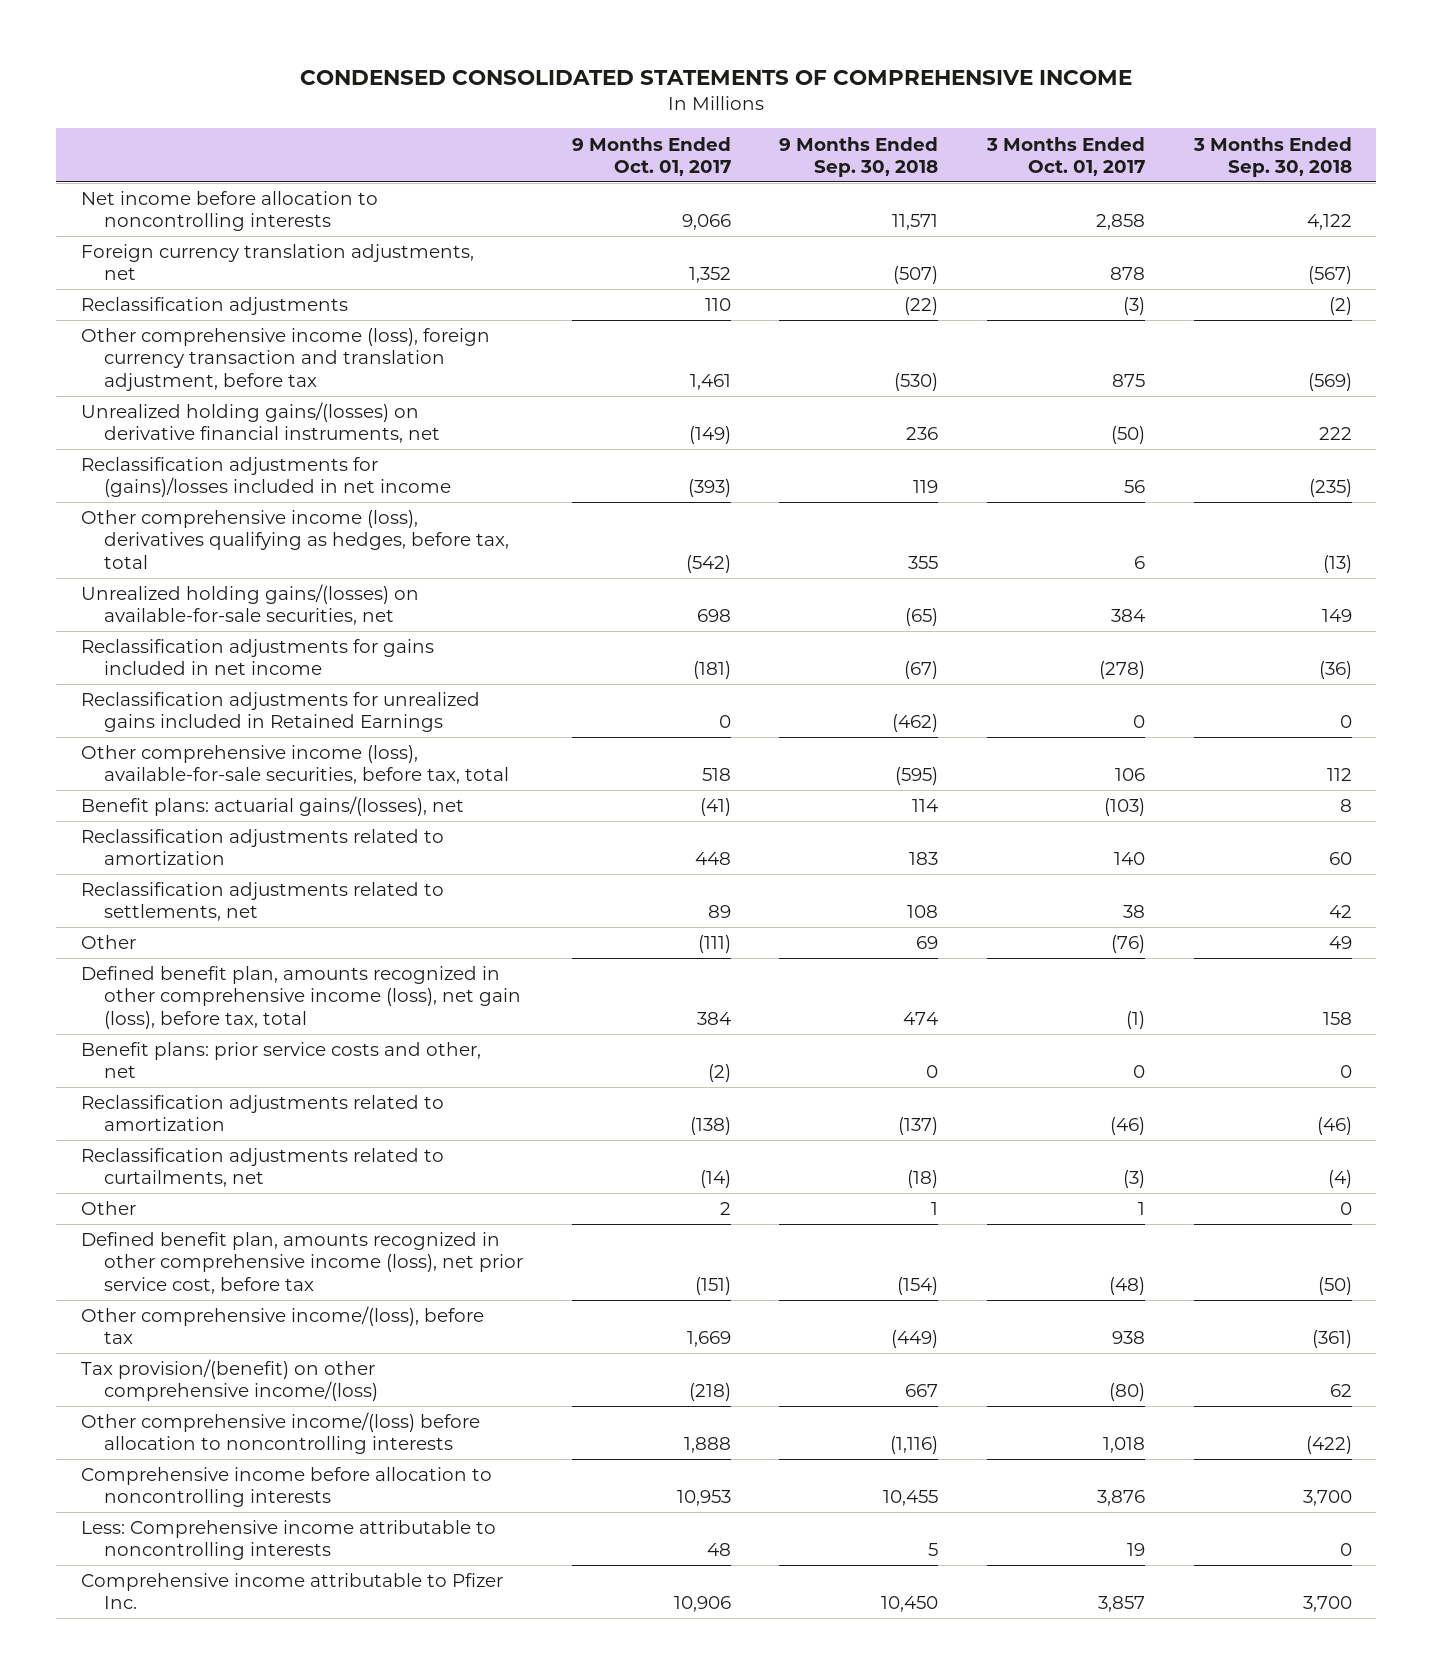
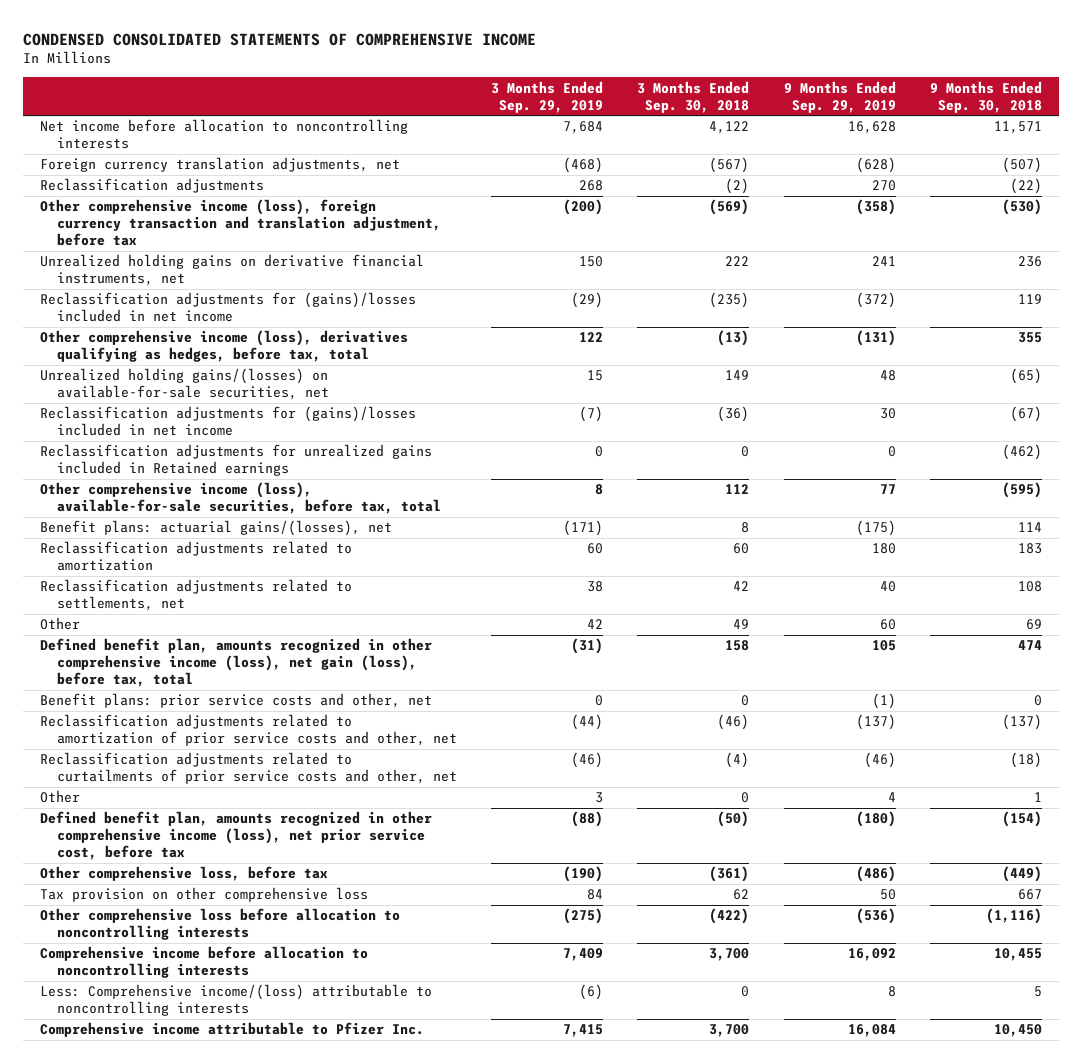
[571,136,731,176] 9 Months Ended Oct. 01, 2017 -> none
[986,136,1146,176] 3 Months Ended Oct. 01, 2017 -> none
none -> [491,80,604,113] 3 Months Ended Sep. 29, 2019
none -> [783,80,896,113] 9 Months Ended Sep. 29, 2019
[80,402,440,444] Unrealized holding gains/(losses) on derivative financial instruments, net -> [40,254,425,287] Unrealized holding gains on derivative financial instruments, net
[80,639,434,676] Reclassification adjustments for gains included in net income -> [40,406,417,437] Reclassification adjustments for (gains)/losses included in net income
[80,692,480,733] Reclassification adjustments for unrealized gains included in Retained Earnings -> [40,444,433,477] Reclassification adjustments for unrealized gains included in Retained earnings
[80,1095,444,1132] Reclassification adjustments related to amortization -> [40,714,457,747] Reclassification adjustments related to amortization of prior service costs and other, net
[80,1148,444,1188] Reclassification adjustments related to curtailments, net -> [40,752,457,785] Reclassification adjustments related to curtailments of prior service costs and other, net
[80,1306,484,1345] Other comprehensive income/(loss), before tax -> [40,866,329,882] Other comprehensive loss, before tax
[80,1359,378,1402] Tax provision/(benefit) on other comprehensive income/(loss) -> [40,887,369,903] Tax provision on other comprehensive loss
[80,1412,480,1455] Other comprehensive income/(loss) before allocation to noncontrolling interests -> [40,908,401,941] Other comprehensive loss before allocation to noncontrolling interests
[80,1520,496,1561] Less: Comprehensive income attributable to noncontrolling interests -> [40,984,433,1017] Less: Comprehensive income/(loss) attributable to noncontrolling interests

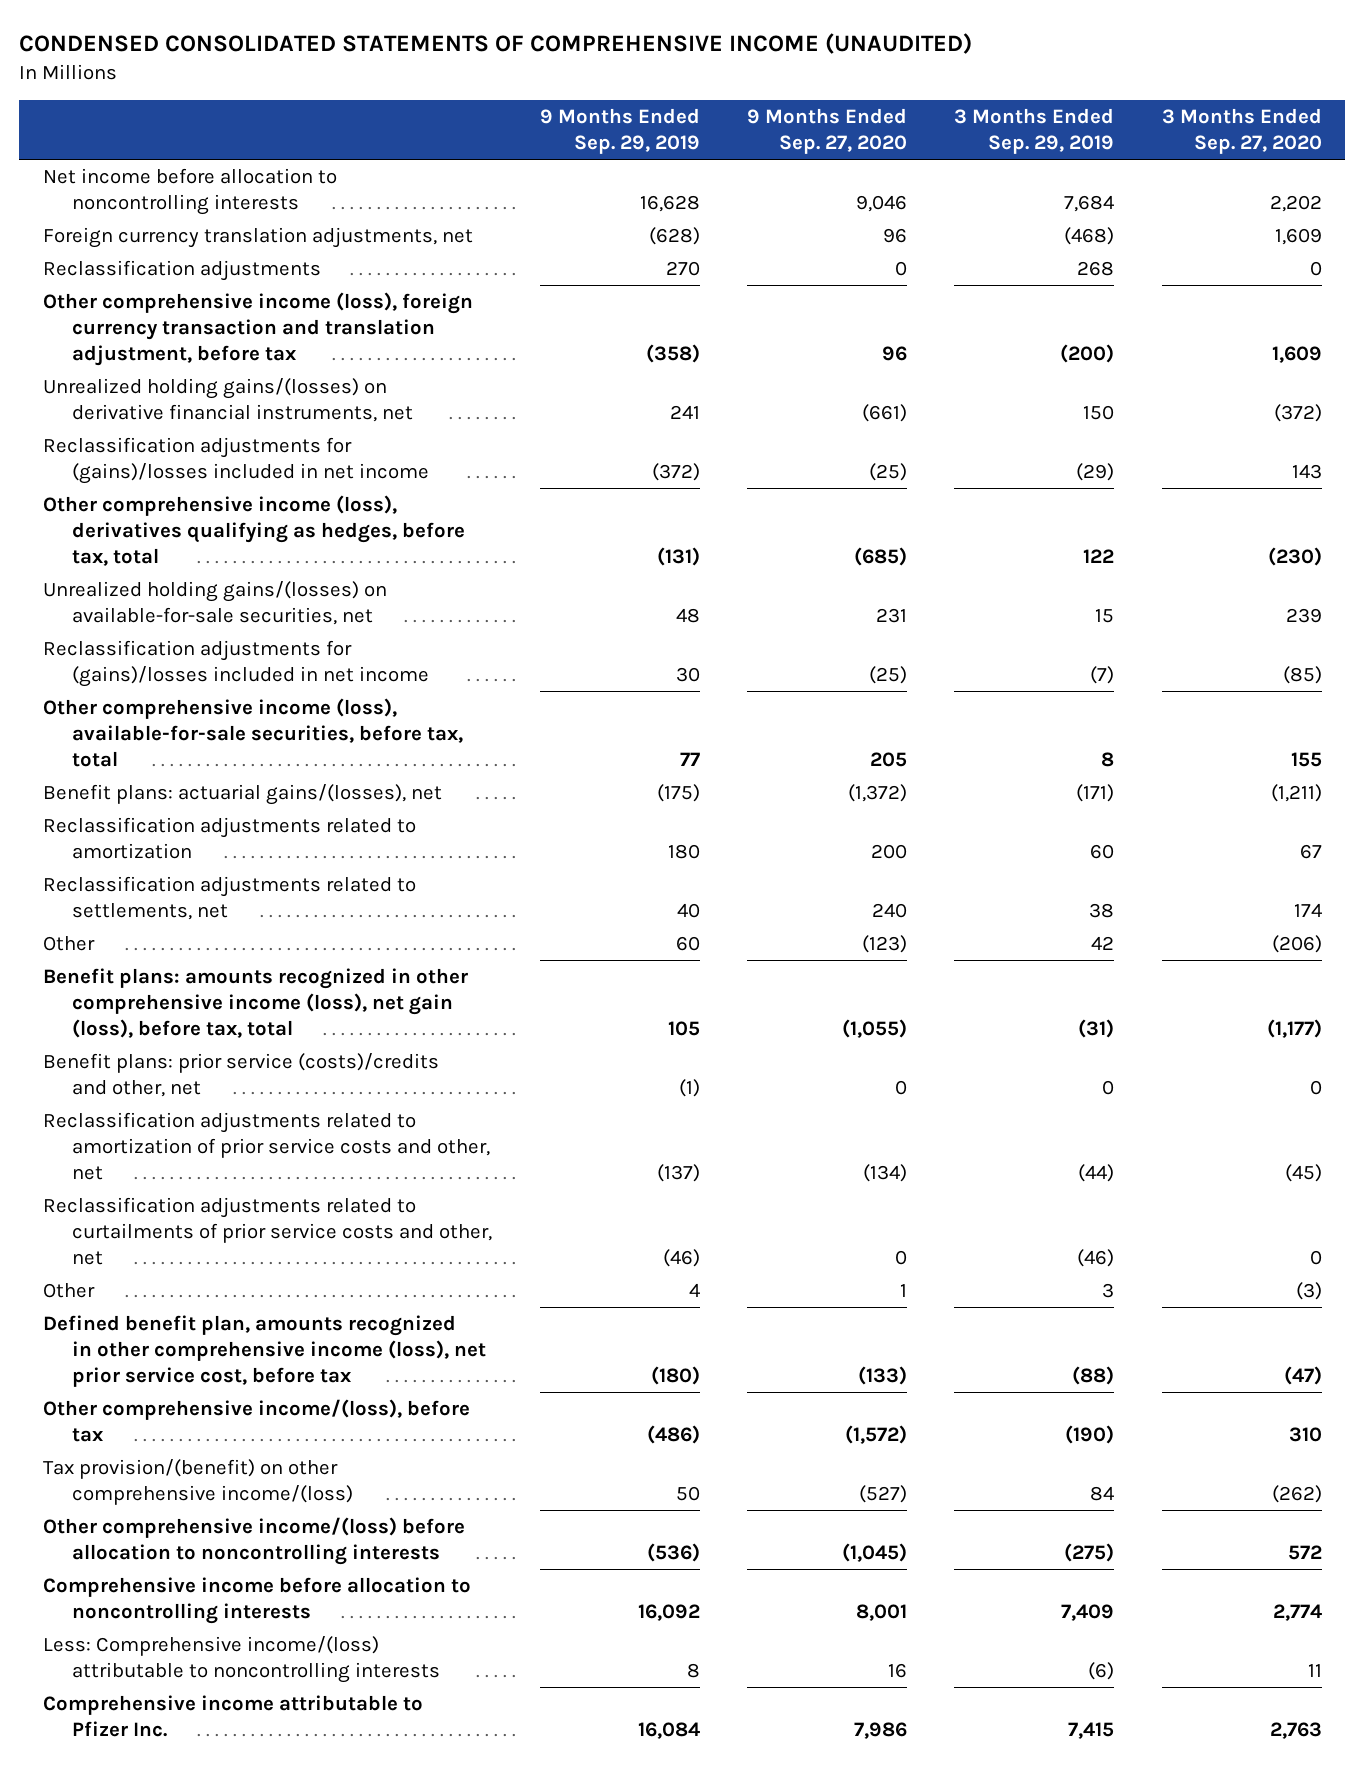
[23,32,537,46] CONDENSED CONSOLIDATED STATEMENTS OF COMPREHENSIVE INCOME -> [19,33,973,55] CONDENSED CONSOLIDATED STATEMENTS OF COMPREHENSIVE INCOME (UNAUDITED)
[637,80,750,113] 3 Months Ended Sep. 30, 2018 -> none
[930,80,1043,113] 9 Months Ended Sep. 30, 2018 -> none
none -> [746,107,907,154] 9 Months Ended Sep. 27, 2020
none -> [1161,107,1322,154] 3 Months Ended Sep. 27, 2020
[40,254,425,287] Unrealized holding gains on derivative financial instruments, net -> [42,378,414,423] Unrealized holding gains/(losses) on derivative financial instruments, net
[40,444,433,477] Reclassification adjustments for unrealized gains included in Retained earnings -> none
[40,638,433,688] Defined benefit plan, amounts recognized in other comprehensive income (loss), net gain (loss), before tax, total -> [42,968,468,1039] Benefit plans: amounts recognized in other comprehensive income (loss), net gain (loss), before tax, total
[40,693,433,709] Benefit plans: prior service costs and other, net -> [42,1053,439,1098] Benefit plans: prior service (costs)/credits and other, net
[40,866,329,882] Other comprehensive loss, before tax -> [42,1399,470,1443] Other comprehensive income/(loss), before tax
[40,887,369,903] Tax provision on other comprehensive loss -> [42,1459,354,1506] Tax provision/(benefit) on other comprehensive income/(loss)
[40,908,401,941] Other comprehensive loss before allocation to noncontrolling interests -> [42,1517,465,1566] Other comprehensive income/(loss) before allocation to noncontrolling interests

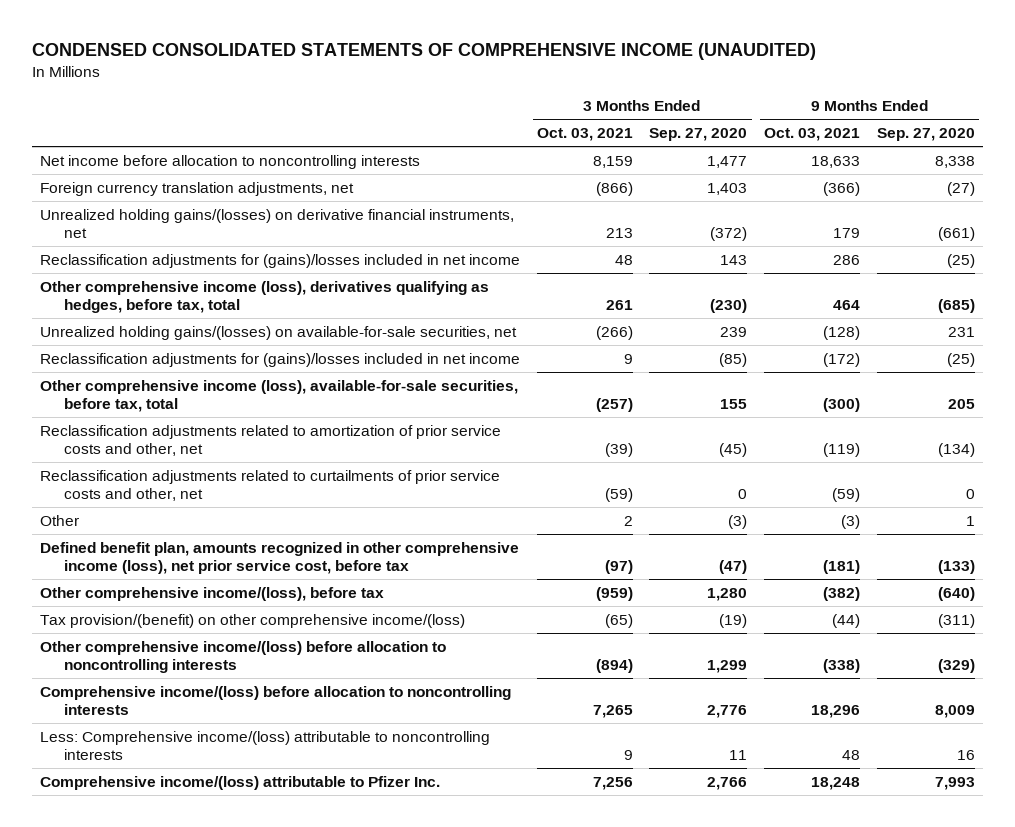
[539,107,700,154] 9 Months Ended Sep. 29, 2019 -> none
[954,107,1115,154] 3 Months Ended Sep. 29, 2019 -> none
none -> [536,128,633,142] Oct. 03, 2021
none -> [764,128,861,142] Oct. 03, 2021
[42,260,321,282] Reclassification adjustments -> none
[42,292,473,367] Other comprehensive income (loss), foreign currency transaction and translation adjustment, before tax -> none
[855,195,907,213] 9,046 -> [934,155,975,168] 8,338
[1269,195,1322,213] 2,202 -> [707,155,748,168] 1,477
[882,228,907,244] 96 -> [946,181,975,196] (27)
[1274,228,1322,246] 1,609 -> [707,182,748,195] 1,403
[42,784,442,806] Benefit plans: actuarial gains/(losses), net -> none
[42,817,416,860] Reclassification adjustments related to amortization -> none
[42,876,416,921] Reclassification adjustments related to settlements, net -> none
[42,936,95,952] Other -> none
[42,968,468,1039] Benefit plans: amounts recognized in other comprehensive income (loss), net gain (loss), before tax, total -> none
[42,1053,439,1098] Benefit plans: prior service (costs)/credits and other, net -> none
[844,1425,907,1445] (1,572) -> [937,586,975,601] (640)
[1288,1427,1322,1443] 310 -> [707,587,748,601] 1,280
[858,1485,907,1504] (527) -> [937,613,975,628] (311)
[1271,1485,1322,1504] (262) -> [719,613,748,628] (19)
[841,1543,907,1563] (1,045) -> [937,658,975,673] (329)
[1287,1545,1322,1561] 572 -> [707,659,748,673] 1,299
[42,1577,471,1625] Comprehensive income before allocation to noncontrolling interests -> [40,685,512,715] Comprehensive income/(loss) before allocation to noncontrolling interests
[855,1604,907,1622] 8,001 -> [934,704,975,718] 8,009
[1272,1604,1322,1622] 2,774 -> [707,704,748,718] 2,776
[42,1695,423,1738] Comprehensive income attributable to Pfizer Inc. -> [40,775,441,790] Comprehensive income/(loss) attributable to Pfizer Inc.
[853,1722,907,1740] 7,986 -> [934,776,975,790] 7,993
[1269,1722,1322,1740] 2,763 -> [707,776,748,790] 2,766

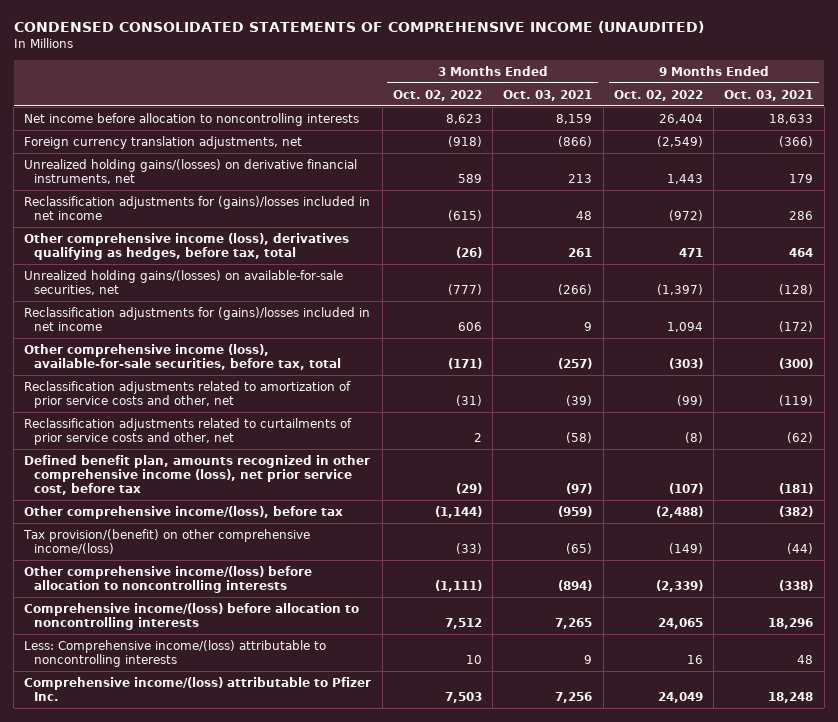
[649,128,748,142] Sep. 27, 2020 -> none
[876,128,975,142] Sep. 27, 2020 -> none
none -> [392,89,482,101] Oct. 02, 2022
none -> [613,89,703,101] Oct. 02, 2022
[40,514,80,526] Other -> none
[604,487,633,502] (59) -> [566,431,593,443] (58)
[832,487,861,502] (59) -> [787,431,814,443] (62)

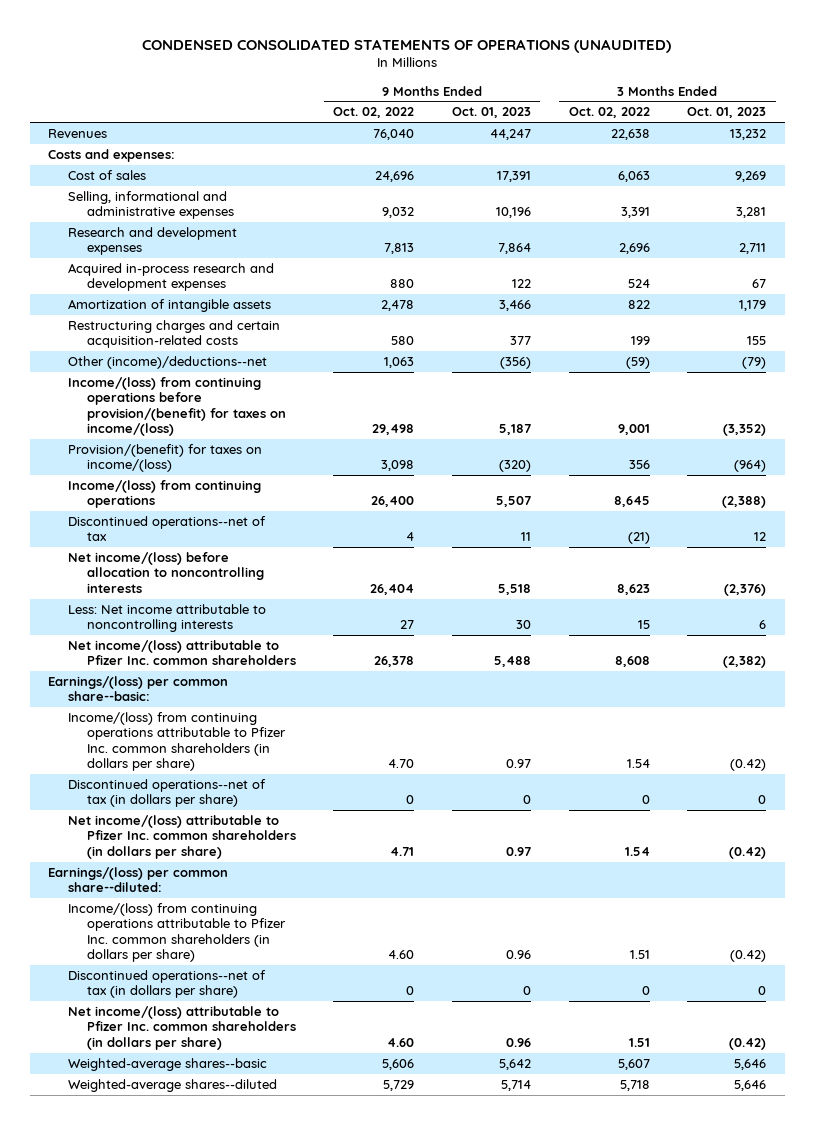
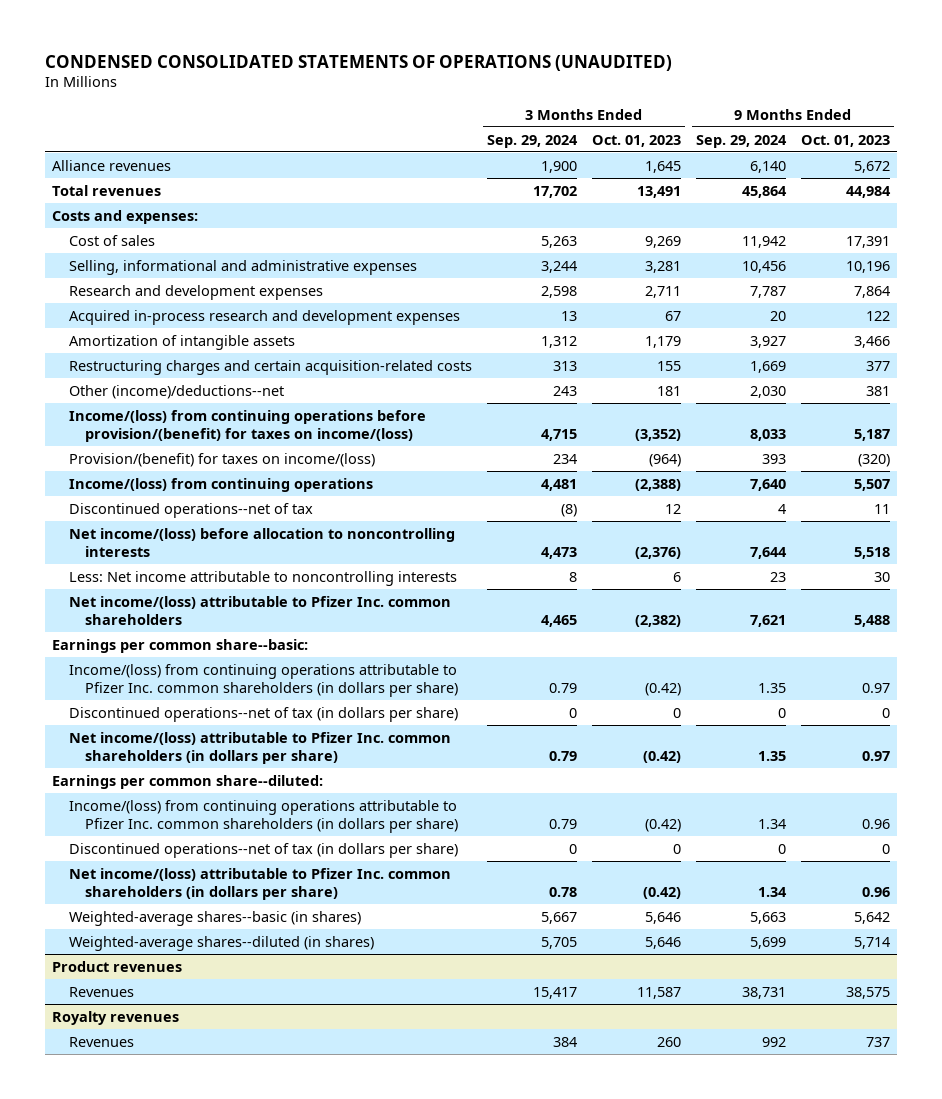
[333,107,415,119] Oct. 02, 2022 -> none
[568,107,650,119] Oct. 02, 2022 -> none
none -> [486,134,578,148] Sep. 29, 2024
none -> [695,134,787,148] Sep. 29, 2024
none -> [52,159,172,171] Alliance revenues
[48,129,108,139] Revenues -> [52,184,162,196] Total revenues
[489,129,531,141] 44,247 -> [845,185,891,198] 44,984
[730,129,767,141] 13,232 -> [636,185,681,198] 13,491
[499,357,531,370] (356) -> [865,385,890,396] 381
[742,357,767,370] (79) -> [656,385,681,396] 181
[48,676,229,702] Earnings/(loss) per common share--basic: -> [52,638,309,653] Earnings per common share--basic:
[48,867,229,893] Earnings/(loss) per common share--diluted: -> [52,774,324,789] Earnings per common share--diluted:
[67,1058,267,1072] Weighted-average shares--basic -> [68,910,361,926] Weighted-average shares--basic (in shares)
[67,1079,277,1093] Weighted-average shares--diluted -> [68,935,374,951] Weighted-average shares--diluted (in shares)
none -> [52,960,183,972] Product revenues
none -> [68,986,134,997] Revenues
none -> [52,1010,180,1025] Royalty revenues
none -> [68,1036,134,1047] Revenues

